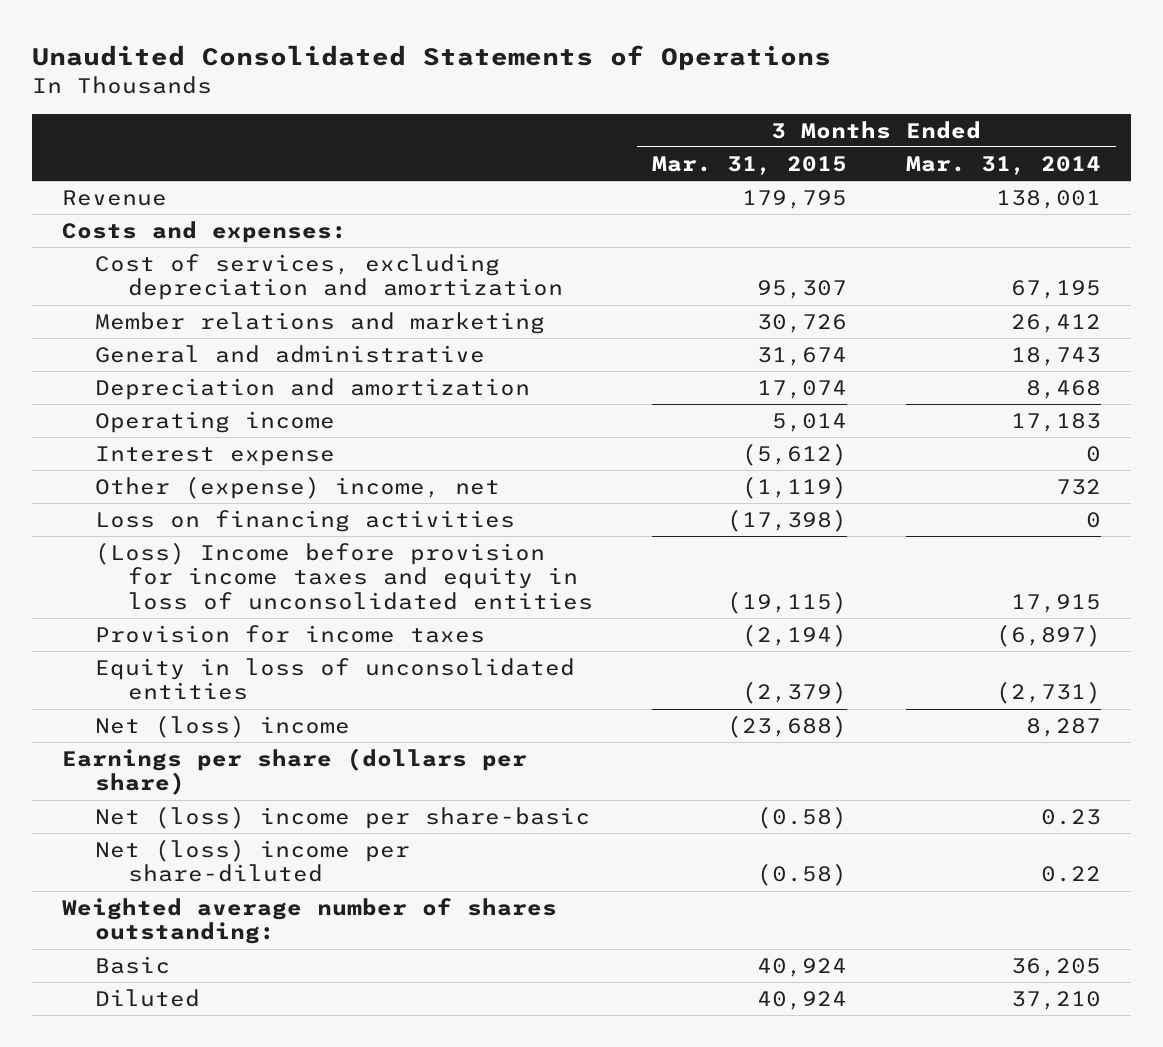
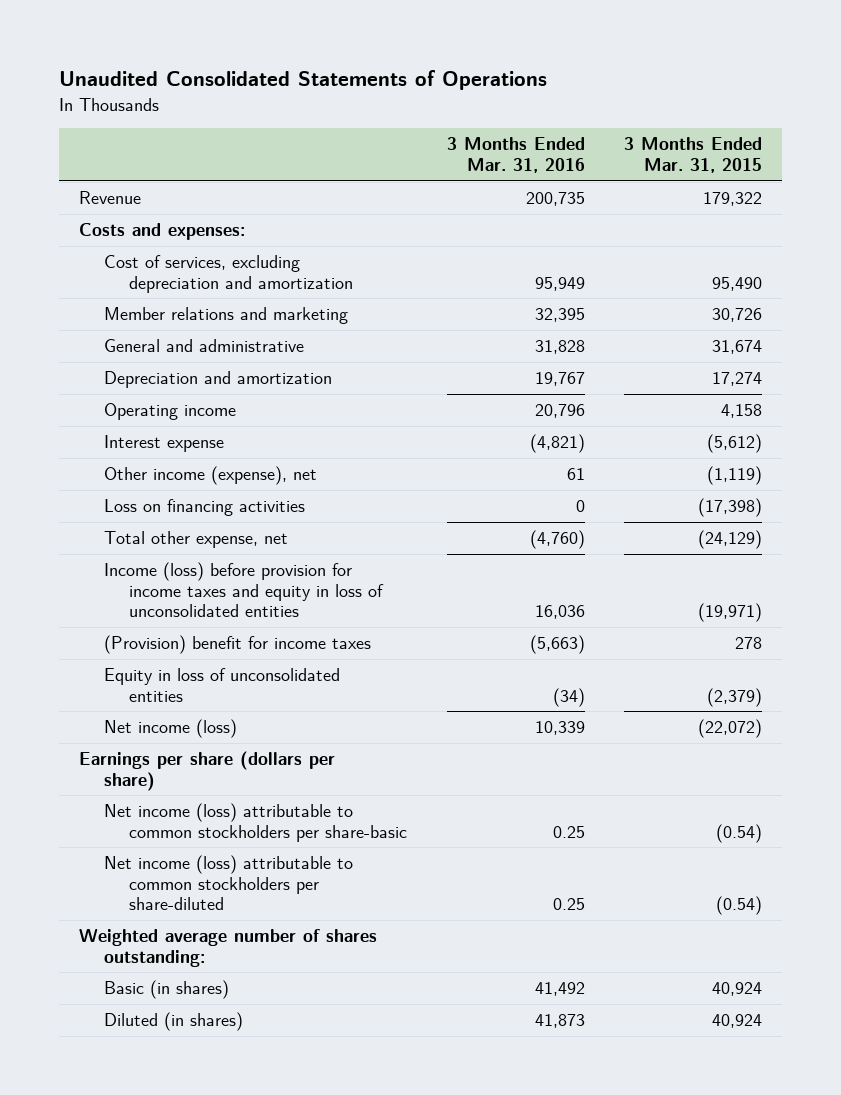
[905,155,1101,175] Mar. 31, 2014 -> none
none -> [446,137,585,174] 3 Months Ended Mar. 31, 2016
[741,189,847,209] 179,795 -> [703,192,763,207] 179,322
[756,280,847,300] 95,307 -> [712,276,763,291] 95,490
[756,379,847,399] 17,074 -> [712,372,763,387] 17,274
[771,412,847,432] 5,014 -> [721,404,763,419] 4,158
[94,475,500,499] Other (expense) income, net -> [103,466,317,486] Other income (expense), net
none -> [103,531,288,549] Total other expense, net
[94,541,593,610] (Loss) Income before provision for income taxes and equity in loss of unconsolidated entities -> [103,562,384,618] Income (loss) before provision for income taxes and equity in loss of unconsolidated entities
[726,590,847,614] (19,115) -> [698,603,763,623] (19,971)
[94,624,485,643] Provision for income taxes -> [103,635,371,655] (Provision) benefit for income taxes
[741,623,847,647] (2,194) -> [735,637,763,650] 278
[94,714,350,738] Net (loss) income -> [103,719,237,739] Net income (loss)
[726,714,847,738] (23,688) -> [698,719,763,739] (22,072)
[94,805,590,829] Net (loss) income per share-basic -> [103,803,407,842] Net income (loss) attributable to common stockholders per share-basic
[756,805,847,829] (0.58) -> [716,823,763,843] (0.54)
[94,838,410,883] Net (loss) income per share-diluted -> [103,855,353,911] Net income (loss) attributable to common stockholders per share-diluted
[756,863,847,887] (0.58) -> [716,896,763,916] (0.54)
[94,955,170,974] Basic -> [103,980,229,1000] Basic (in shares)
[94,988,200,1007] Diluted -> [103,1012,243,1032] Diluted (in shares)

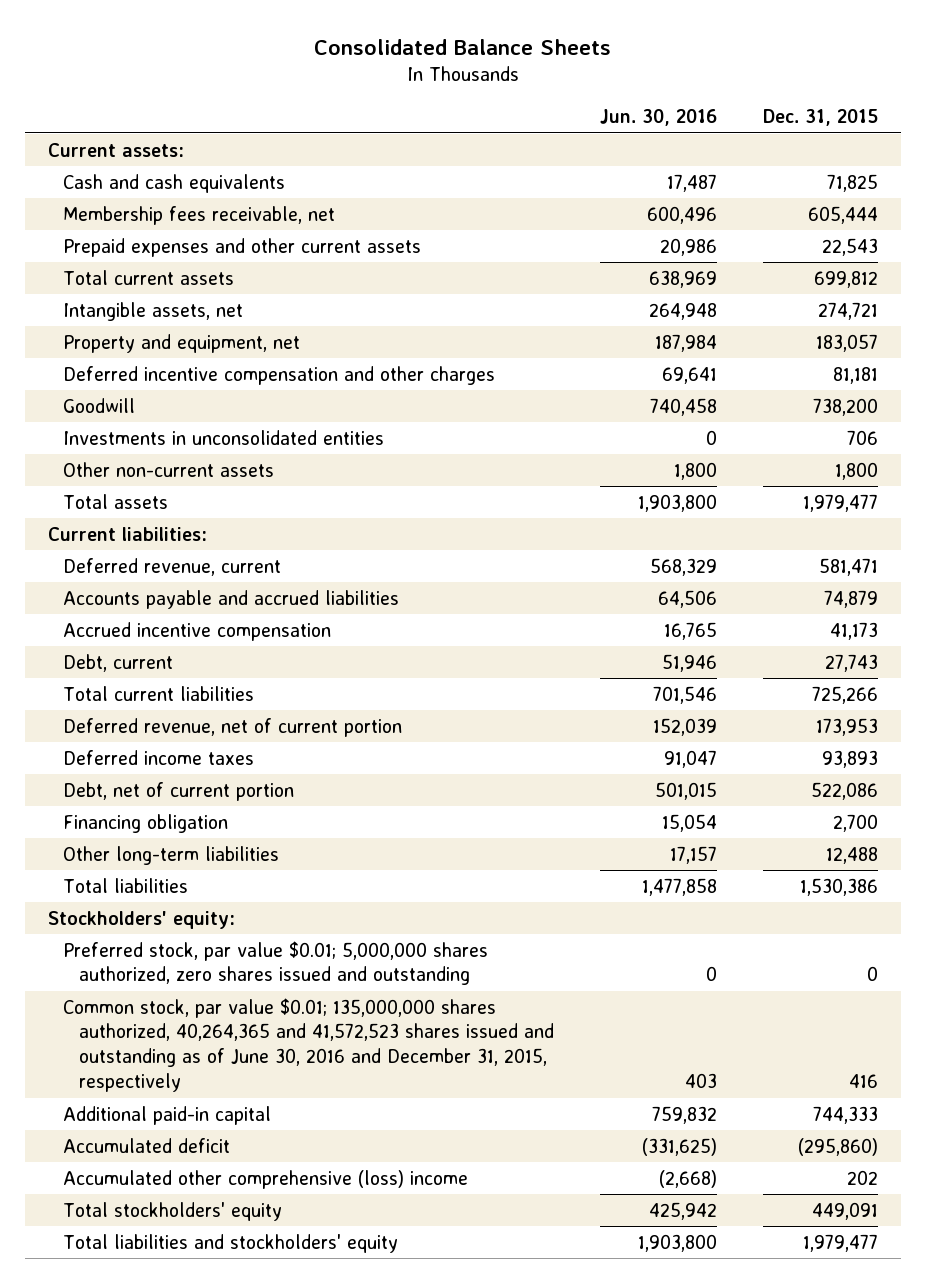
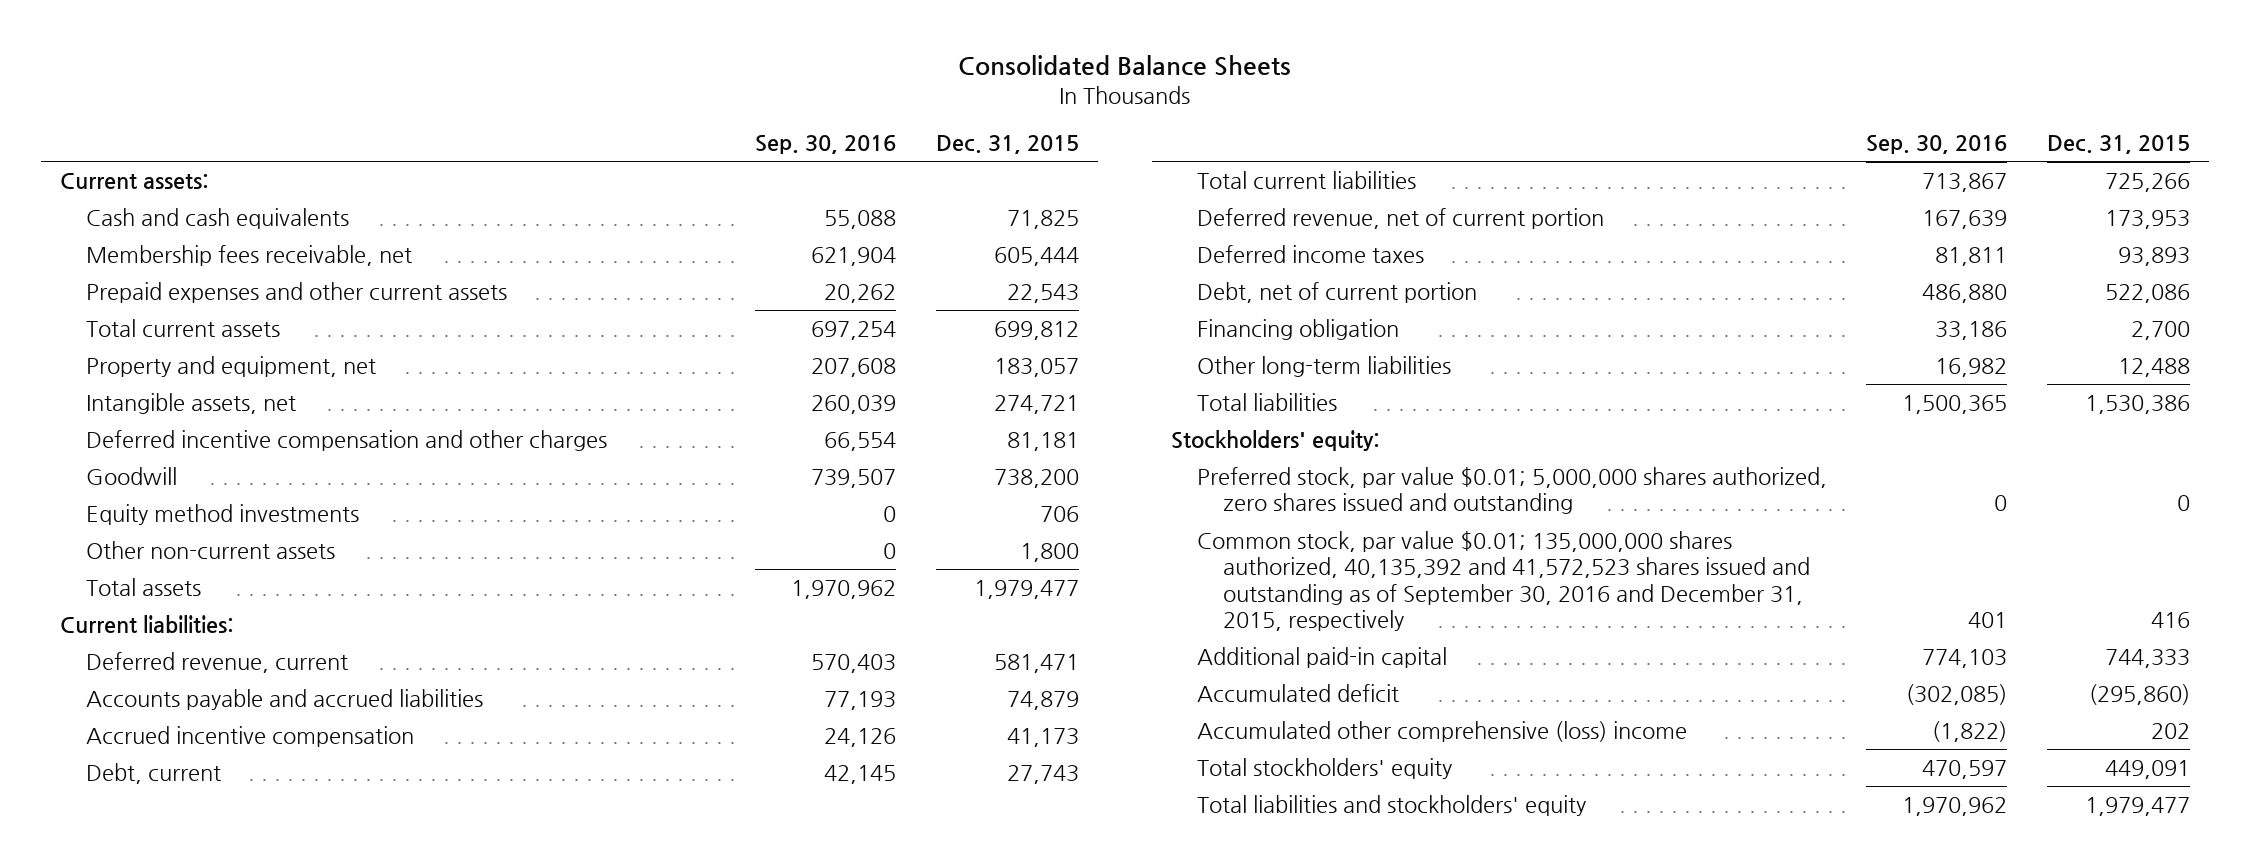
[599,109,717,127] Jun. 30, 2016 -> none
none -> [755,135,897,155] Sep. 30, 2016
[63,301,244,321] Intangible assets, net -> [86,393,297,415] Intangible assets, net
[63,429,385,445] Investments in unconsolidated entities -> [86,504,360,526] Equity method investments
[63,997,554,1093] Common stock, par value $0.01; 135,000,000 shares authorized, 40,264,365 and 41,572,523 shares issued and outstanding as of June 30, 2016 and December 31, 2015, respectively -> [1197,531,1811,632] Common stock, par value $0.01; 135,000,000 shares authorized, 40,135,392 and 41,572,523 shares issued and outstanding as of September 30, 2016 and December 31, 2015, respectively

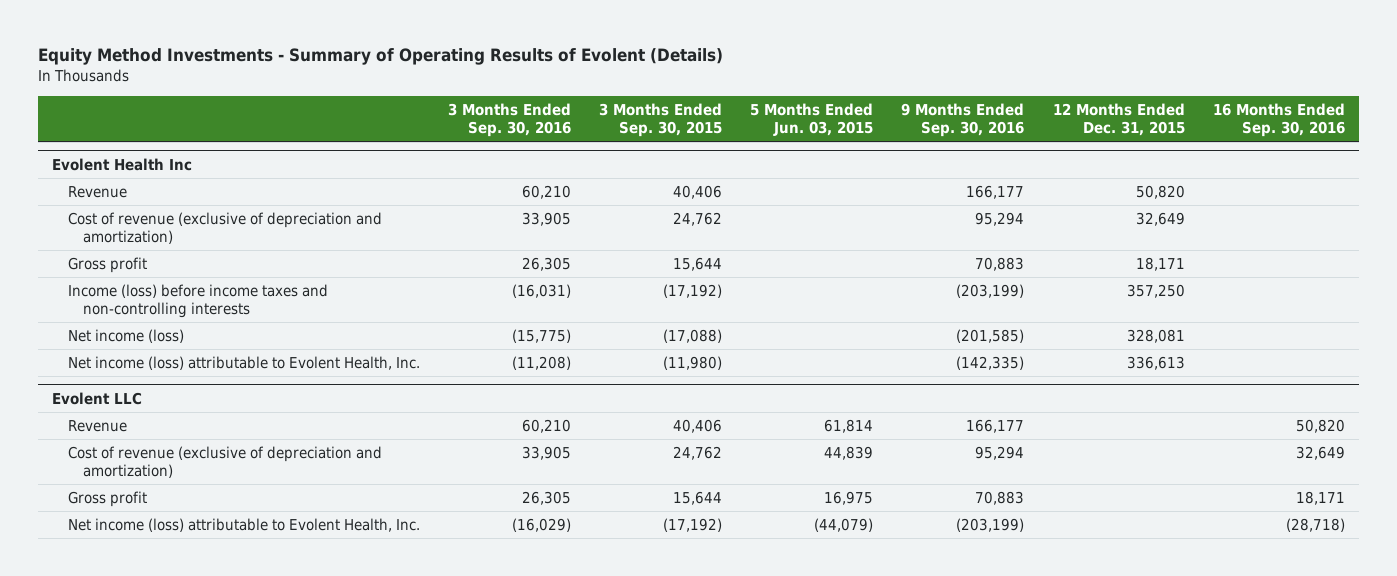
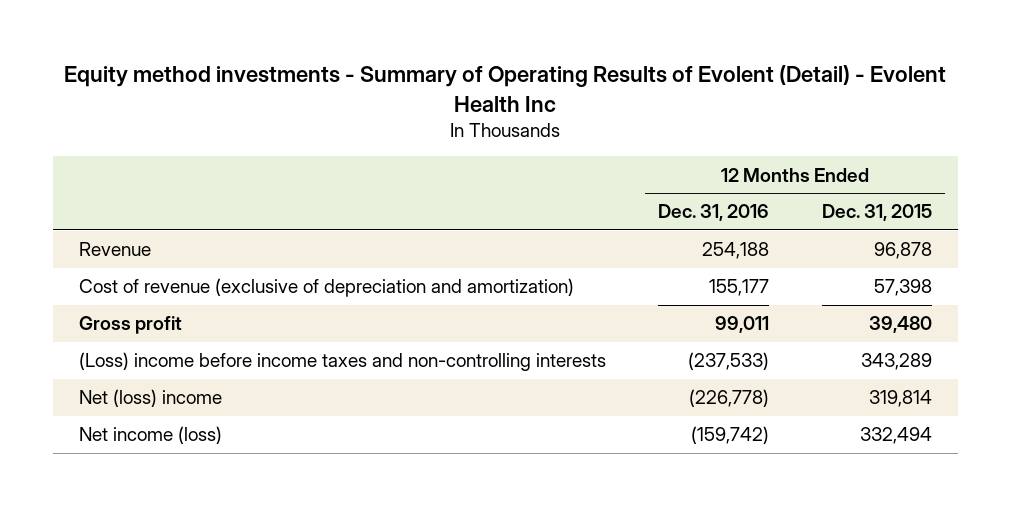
[38,48,724,66] Equity Method Investments - Summary of Operating Results of Evolent (Details) -> [64,65,947,112] Equity method investments - Summary of Operating Results of Evolent (Detail) - Evolent Health Inc
[447,103,571,137] 3 Months Ended Sep. 30, 2016 -> none
[599,103,723,137] 3 Months Ended Sep. 30, 2015 -> none
[750,103,874,136] 5 Months Ended Jun. 03, 2015 -> none
[901,103,1025,137] 9 Months Ended Sep. 30, 2016 -> none
[1212,103,1345,137] 16 Months Ended Sep. 30, 2016 -> none
none -> [658,204,770,222] Dec. 31, 2016
[52,157,193,171] Evolent Health Inc -> none
[67,356,420,371] Net income (loss) attributable to Evolent Health, Inc. -> none
[52,391,143,405] Evolent LLC -> none
[67,420,127,433] Revenue -> none
[67,446,382,478] Cost of revenue (exclusive of depreciation and amortization) -> none
[67,491,147,508] Gross profit -> none
[67,518,420,533] Net income (loss) attributable to Evolent Health, Inc. -> none
[1135,185,1185,200] 50,820 -> [874,242,933,260] 96,878
[1135,212,1185,227] 32,649 -> [874,279,933,297] 57,398
[1135,257,1185,272] 18,171 -> [869,316,933,334] 39,480
[67,284,328,318] Income (loss) before income taxes and non-controlling interests -> [78,352,606,372] (Loss) income before income taxes and non-controlling interests
[1126,284,1185,299] 357,250 -> [861,353,933,371] 343,289
none -> [78,389,222,408] Net (loss) income
[1126,329,1185,344] 328,081 -> [860,427,933,445] 332,494

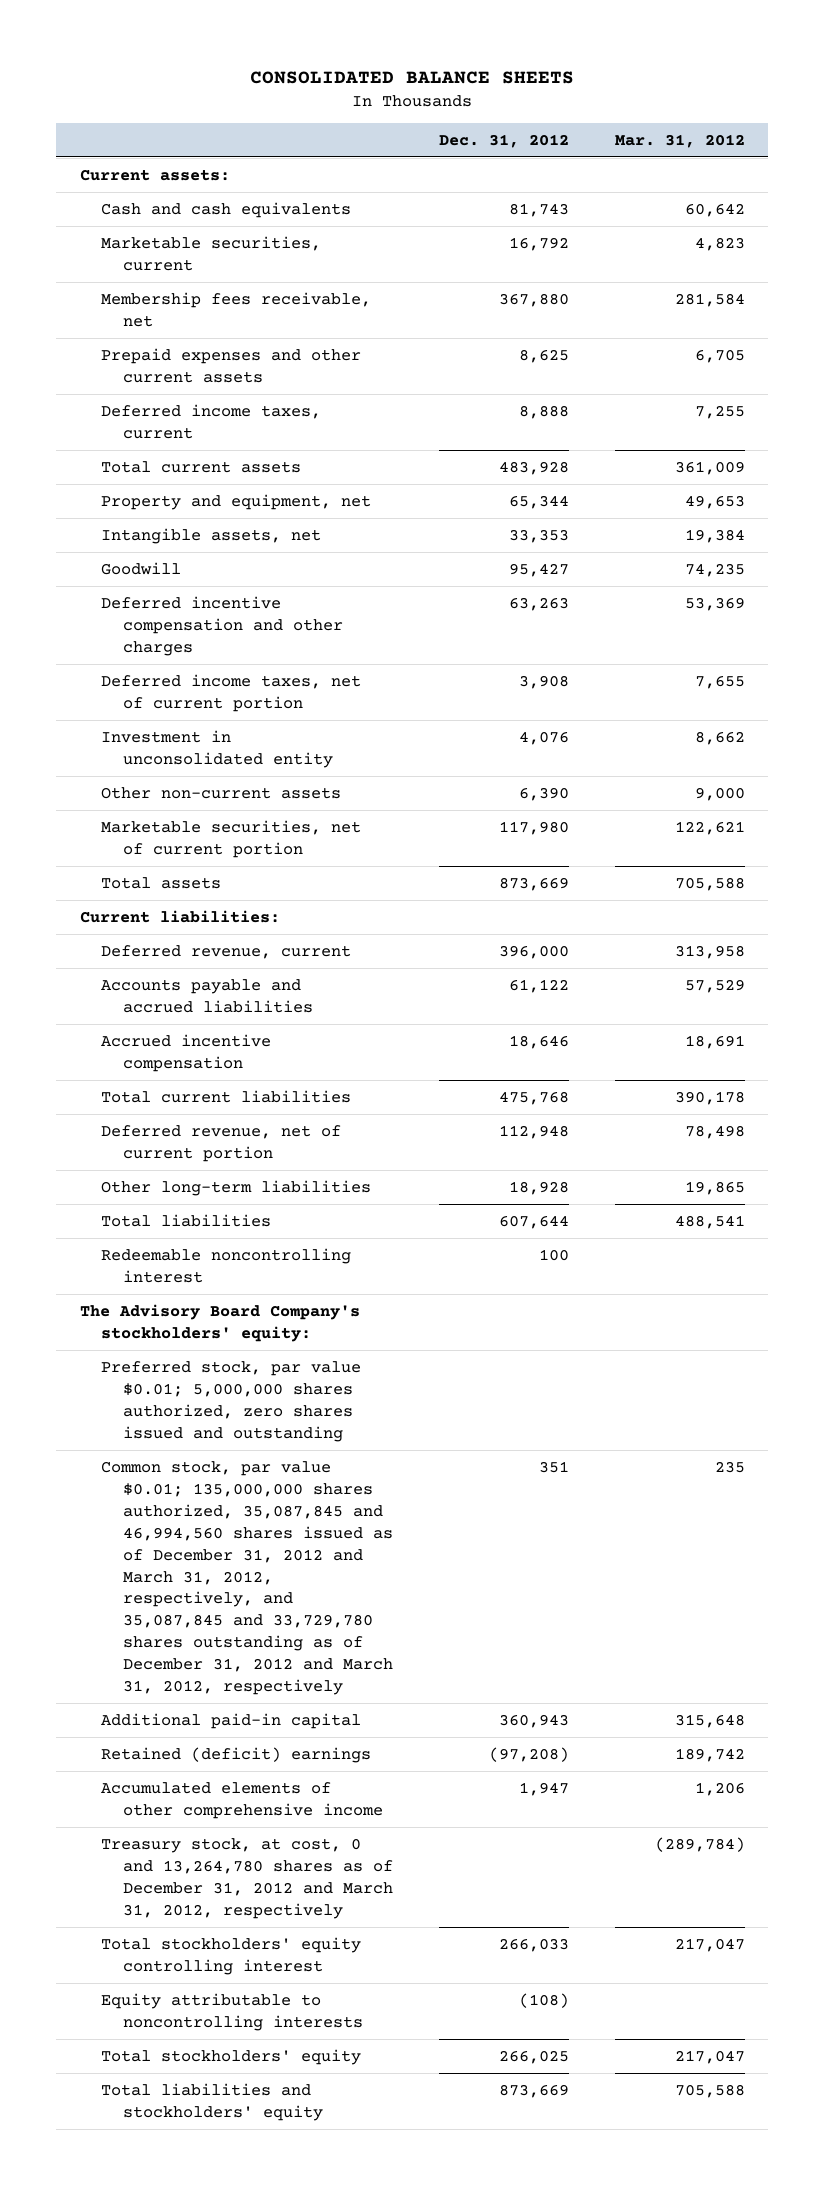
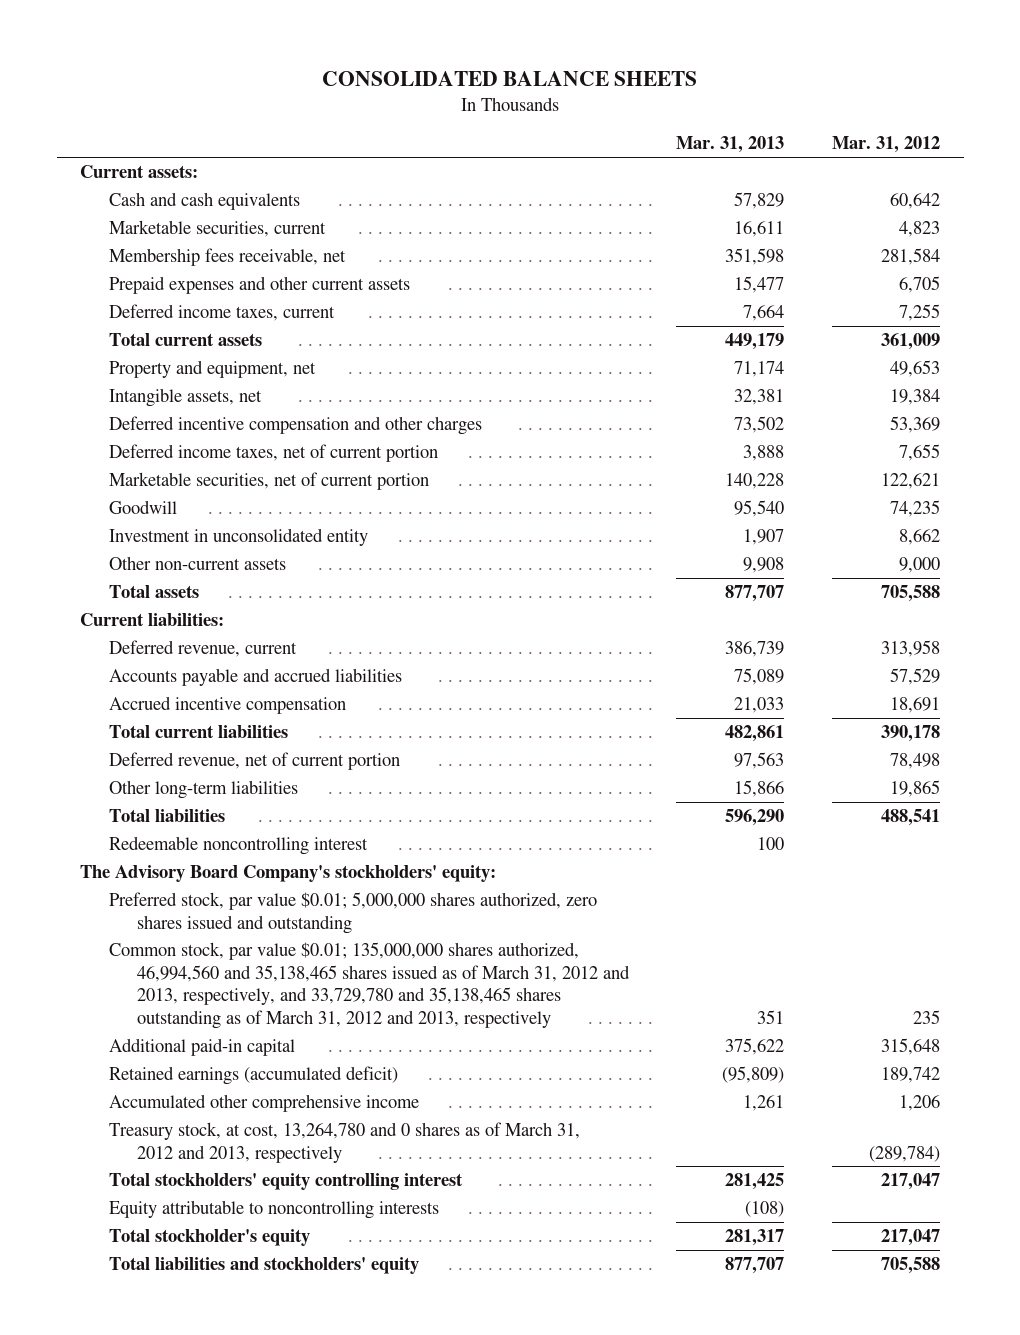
[438,133,569,148] Dec. 31, 2012 -> none
none -> [676,136,785,154] Mar. 31, 2013
[101,819,362,858] Marketable securities, net of current portion -> [108,471,429,490] Marketable securities, net of current portion
[101,561,182,575] Goodwill -> [108,499,177,514] Goodwill
[101,1460,393,1696] Common stock, par value $0.01; 135,000,000 shares authorized, 35,087,845 and 46,994,560 shares issued as of December 31, 2012 and March 31, 2012, respectively, and 35,087,845 and 33,729,780 shares outstanding as of December 31, 2012 and March 31, 2012, respectively -> [108,941,630,1029] Common stock, par value $0.01; 135,000,000 shares authorized, 46,994,560 and 35,138,465 shares issued as of March 31, 2012 and 2013, respectively, and 33,729,780 and 35,138,465 shares outstanding as of March 31, 2012 and 2013, respectively
[101,1746,372,1763] Retained (deficit) earnings -> [108,1065,398,1085] Retained earnings (accumulated deficit)
[101,1781,383,1819] Accumulated elements of other comprehensive income -> [108,1093,419,1112] Accumulated other comprehensive income
[101,1837,393,1919] Treasury stock, at cost, 0 and 13,264,780 shares as of December 31, 2012 and March 31, 2012, respectively -> [108,1121,580,1163] Treasury stock, at cost, 13,264,780 and 0 shares as of March 31, 2012 and 2013, respectively
[101,2048,362,2065] Total stockholders' equity -> [108,1228,310,1246] Total stockholder's equity

